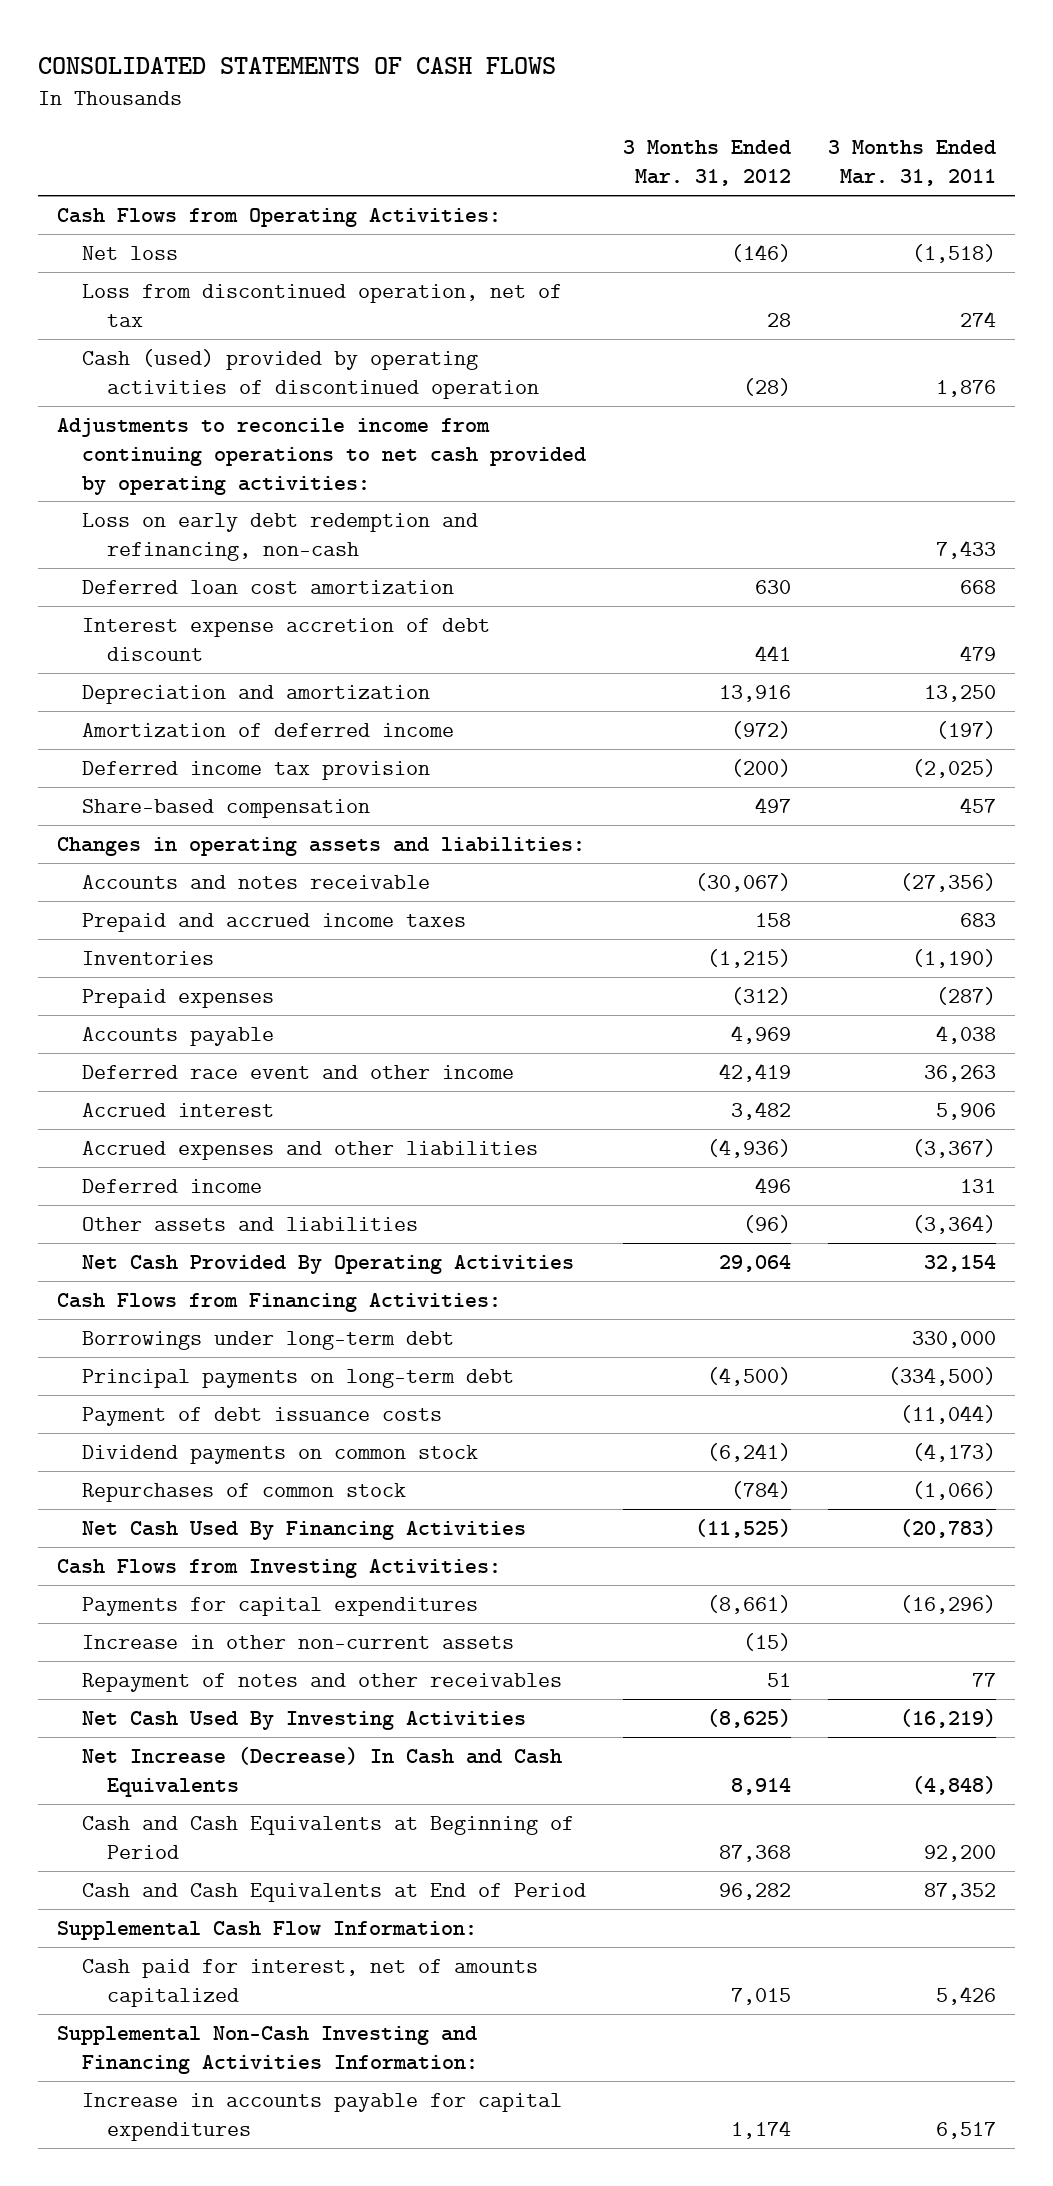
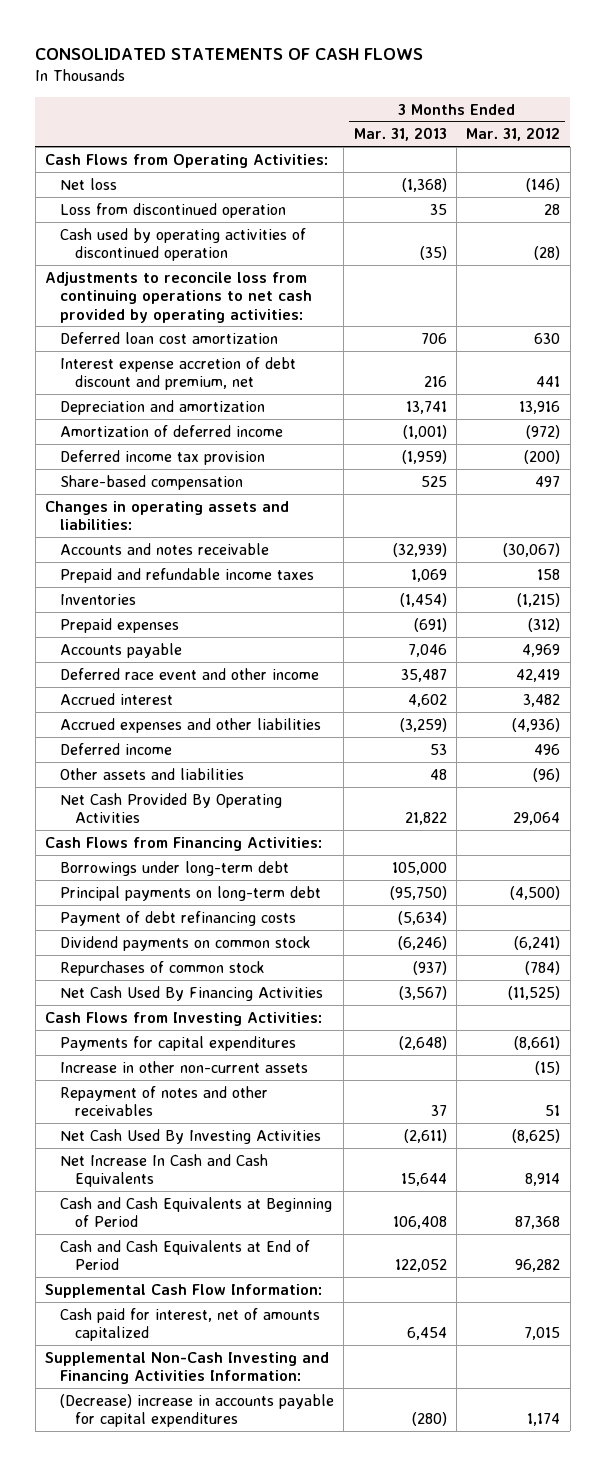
[828,140,997,187] 3 Months Ended Mar. 31, 2011 -> none
none -> [353,127,447,142] Mar. 31, 2013
[81,512,478,561] Loss on early debt redemption and refinancing, non-cash -> none
[81,283,562,327] Loss from discontinued operation, net of tax -> [60,202,287,218] Loss from discontinued operation
[81,348,539,399] Cash (used) provided by operating activities of discontinued operation -> [60,227,307,262] Cash used by operating activities of discontinued operation
[56,417,586,495] Adjustments to reconcile income from continuing operations to net cash provided by operating activities: -> [45,271,313,323] Adjustments to reconcile loss from continuing operations to net cash provided by operating activities:
[81,617,490,661] Interest expense accretion of debt discount -> [60,356,297,391] Interest expense accretion of debt discount and premium, net
[81,912,466,932] Prepaid and accrued income taxes -> [60,567,315,583] Prepaid and refundable income taxes
[81,1406,442,1426] Payment of debt issuance costs -> [60,910,297,926] Payment of debt refinancing costs
[81,1746,562,1797] Net Increase (Decrease) In Cash and Cash Equivalents -> [60,1153,269,1188] Net Increase In Cash and Cash Equivalents
[81,2092,562,2141] Increase in accounts payable for capital expenditures -> [60,1393,335,1428] (Decrease) increase in accounts payable for capital expenditures

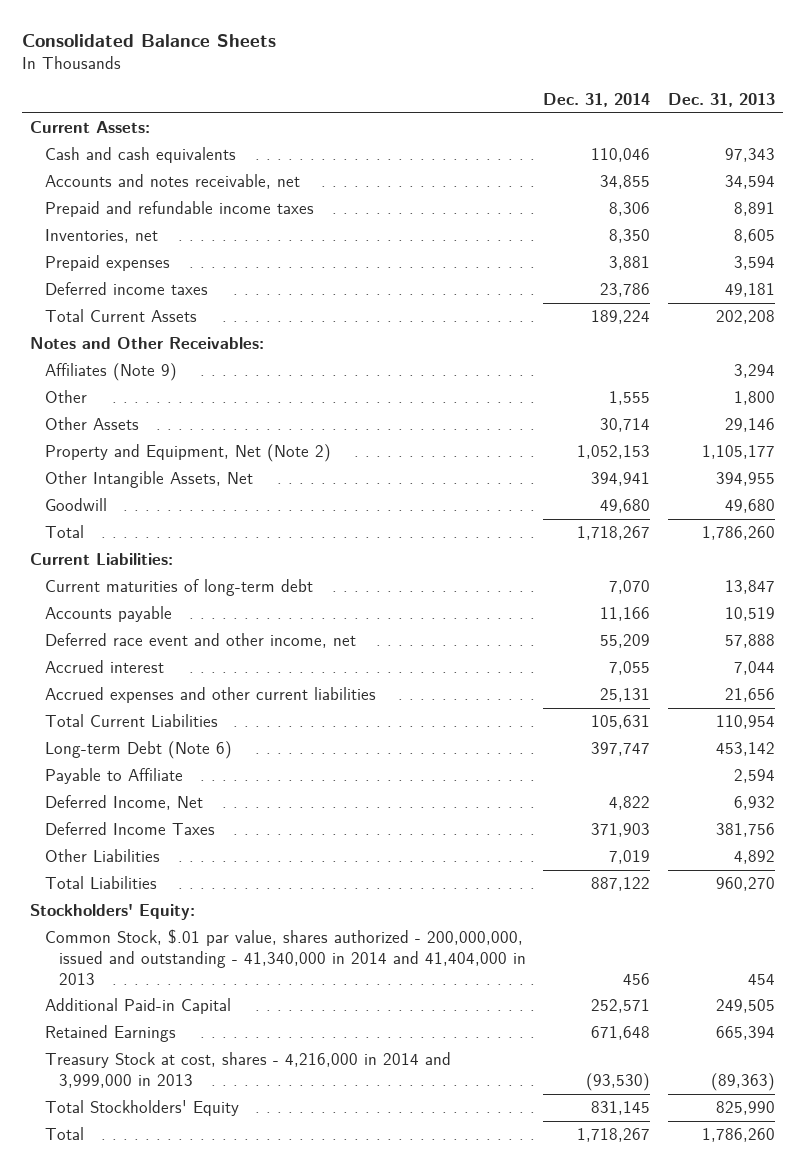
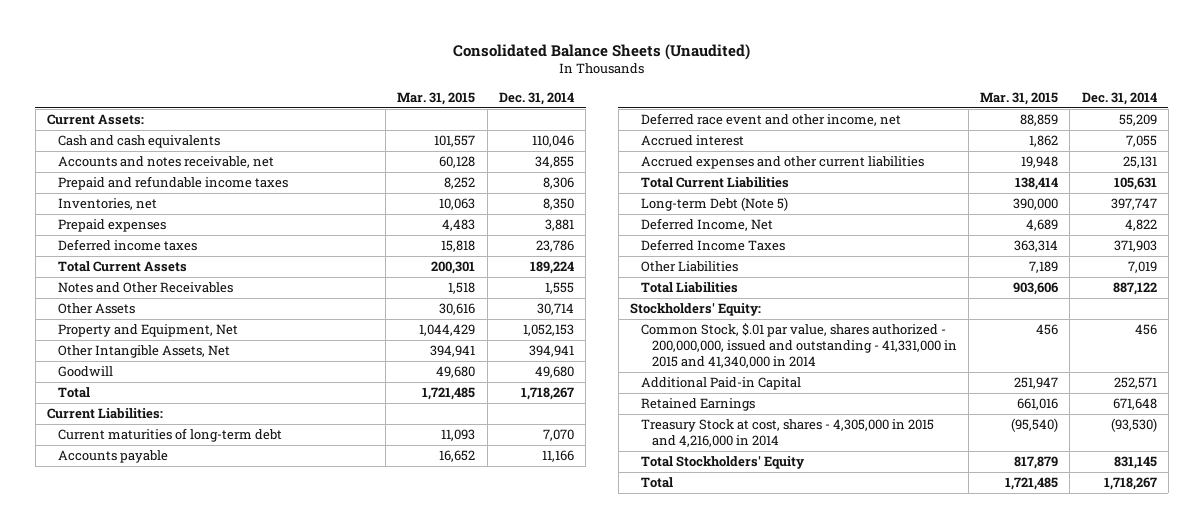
[21,34,276,48] Consolidated Balance Sheets -> [452,43,750,60] Consolidated Balance Sheets (Unaudited)
[667,92,775,107] Dec. 31, 2013 -> none
none -> [397,91,476,105] Mar. 31, 2015
[30,337,265,350] Notes and Other Receivables: -> none
[44,363,177,382] Affiliates (Note 9) -> none
[44,390,87,404] Other -> [58,282,234,294] Notes and Other Receivables
[44,444,331,463] Property and Equipment, Net (Note 2) -> [58,324,239,338] Property and Equipment, Net
[44,768,183,785] Payable to Affiliate -> none
[44,741,232,760] Long-term Debt (Note 6) -> [640,197,788,212] Long-term Debt (Note 5)
[44,929,527,985] Common Stock, $.01 par value, shares authorized - 200,000,000, issued and outstanding - 41,340,000 in 2014 and 41,404,000 in 2013 -> [640,323,957,369] Common Stock, $.01 par value, shares authorized - 200,000,000, issued and outstanding - 41,331,000 in 2015 and 41,340,000 in 2014
[44,1052,451,1088] Treasury Stock at cost, shares - 4,216,000 in 2014 and 3,999,000 in 2013 -> [640,419,934,448] Treasury Stock at cost, shares - 4,305,000 in 2015 and 4,216,000 in 2014

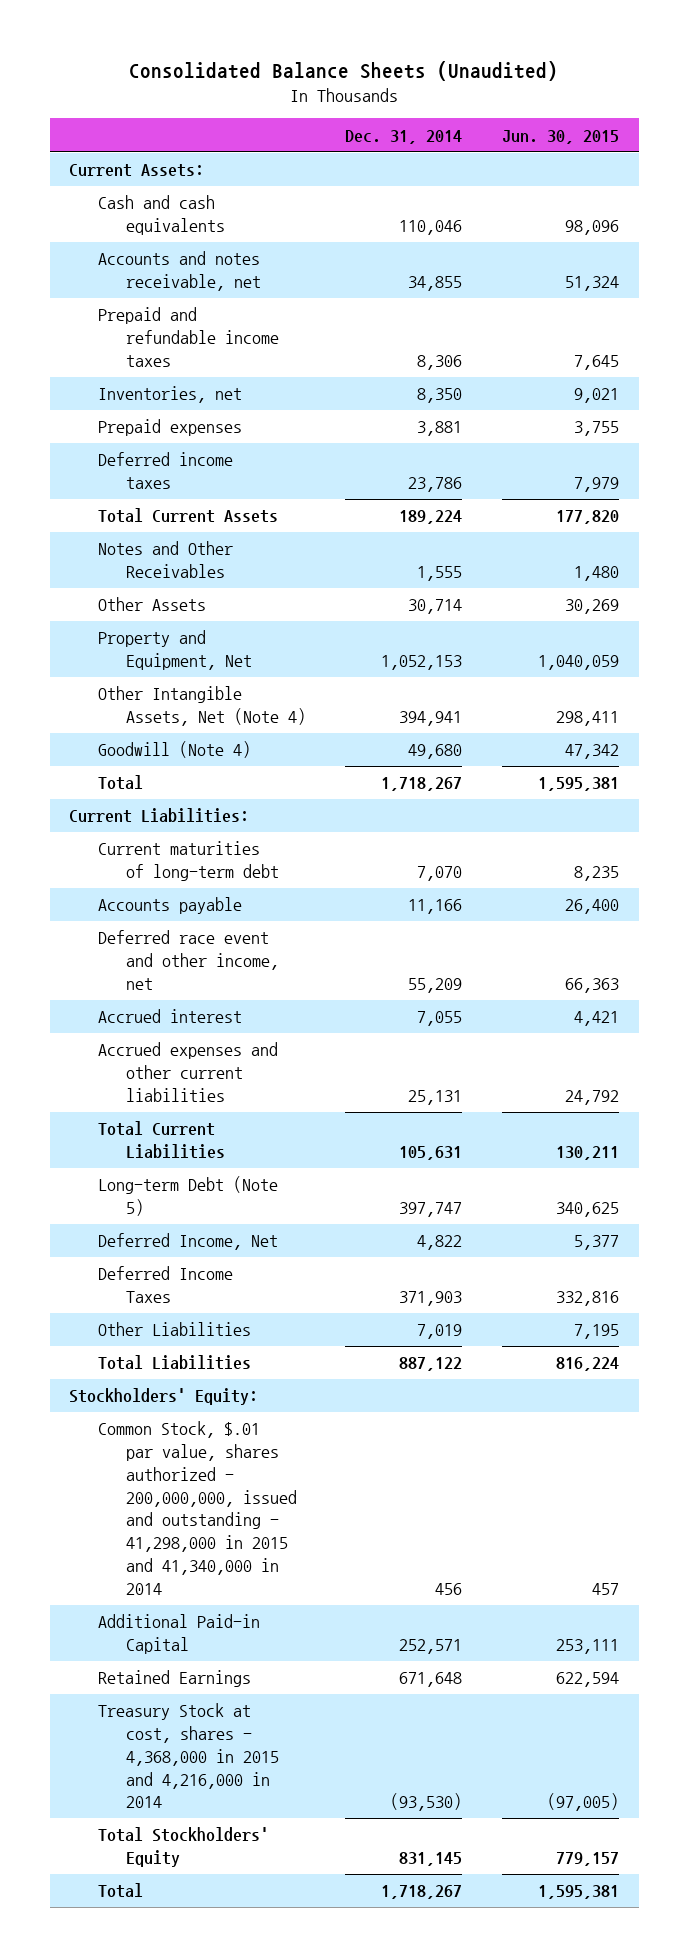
[397,91,476,105] Mar. 31, 2015 -> none
none -> [502,129,620,144] Jun. 30, 2015
[58,345,231,359] Other Intangible Assets, Net -> [97,686,306,727] Other Intangible Assets, Net (Note 4)
[58,366,114,378] Goodwill -> [97,741,251,759] Goodwill (Note 4)
[640,323,957,369] Common Stock, $.01 par value, shares authorized - 200,000,000, issued and outstanding - 41,331,000 in 2015 and 41,340,000 in 2014 -> [97,1421,297,1595] Common Stock, $.01 par value, shares authorized - 200,000,000, issued and outstanding - 41,298,000 in 2015 and 41,340,000 in 2014
[640,419,934,448] Treasury Stock at cost, shares - 4,305,000 in 2015 and 4,216,000 in 2014 -> [97,1703,279,1809] Treasury Stock at cost, shares - 4,368,000 in 2015 and 4,216,000 in 2014

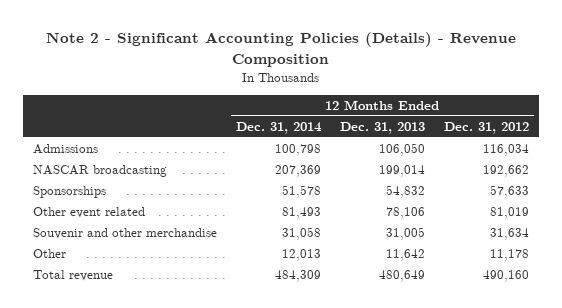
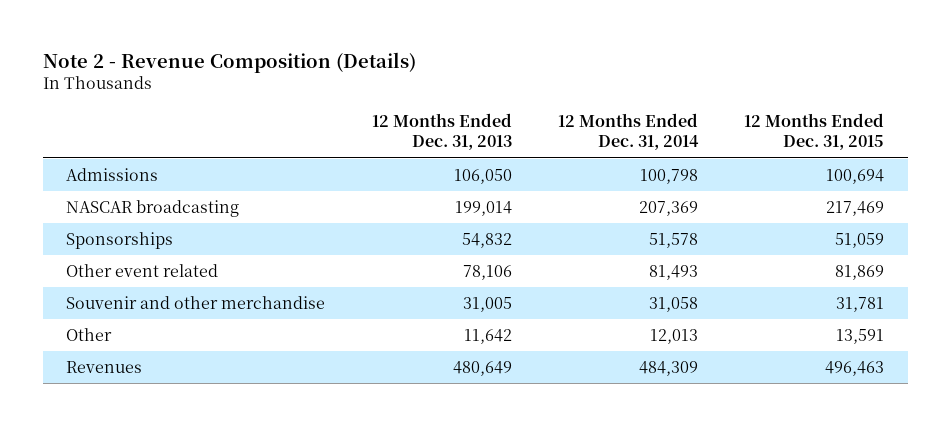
[45,32,516,67] Note 2 - Significant Accounting Policies (Details) - Revenue Composition -> [43,51,417,73] Note 2 - Revenue Composition (Details)
[444,121,530,134] Dec. 31, 2012 -> none
none -> [744,112,885,151] 12 Months Ended Dec. 31, 2015
[32,270,113,282] Total revenue -> [66,360,143,373] Revenues

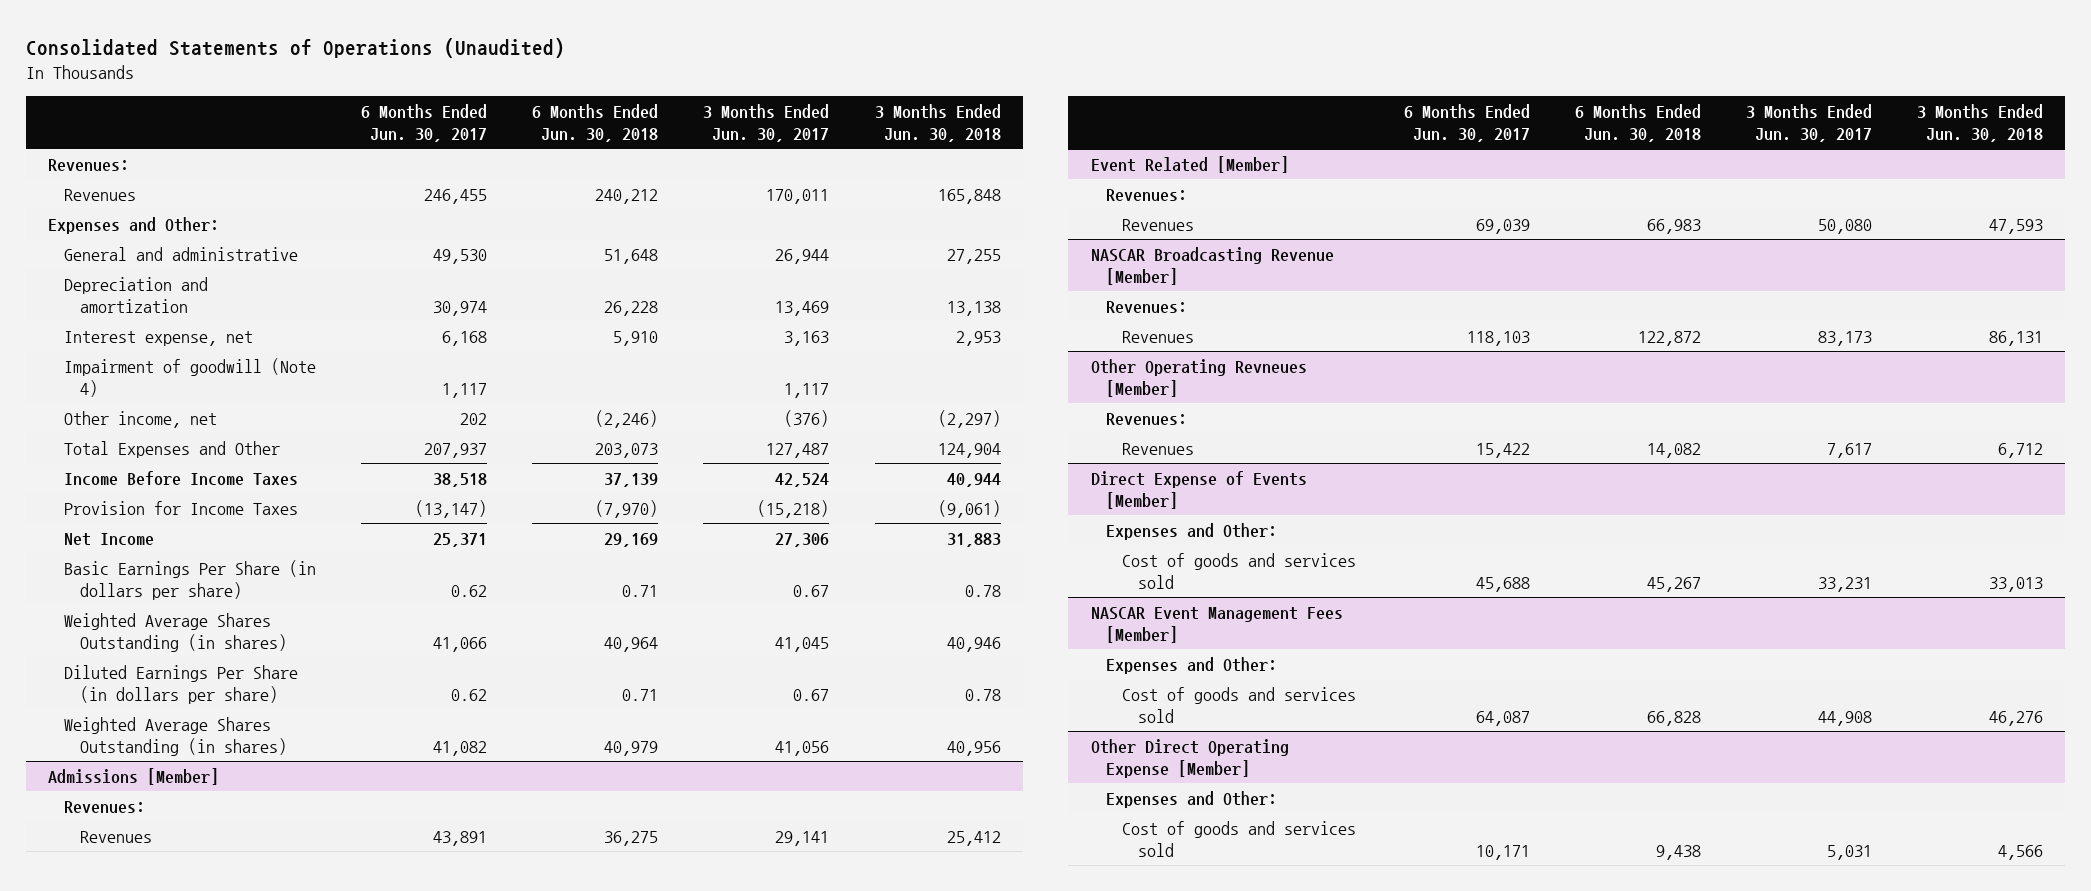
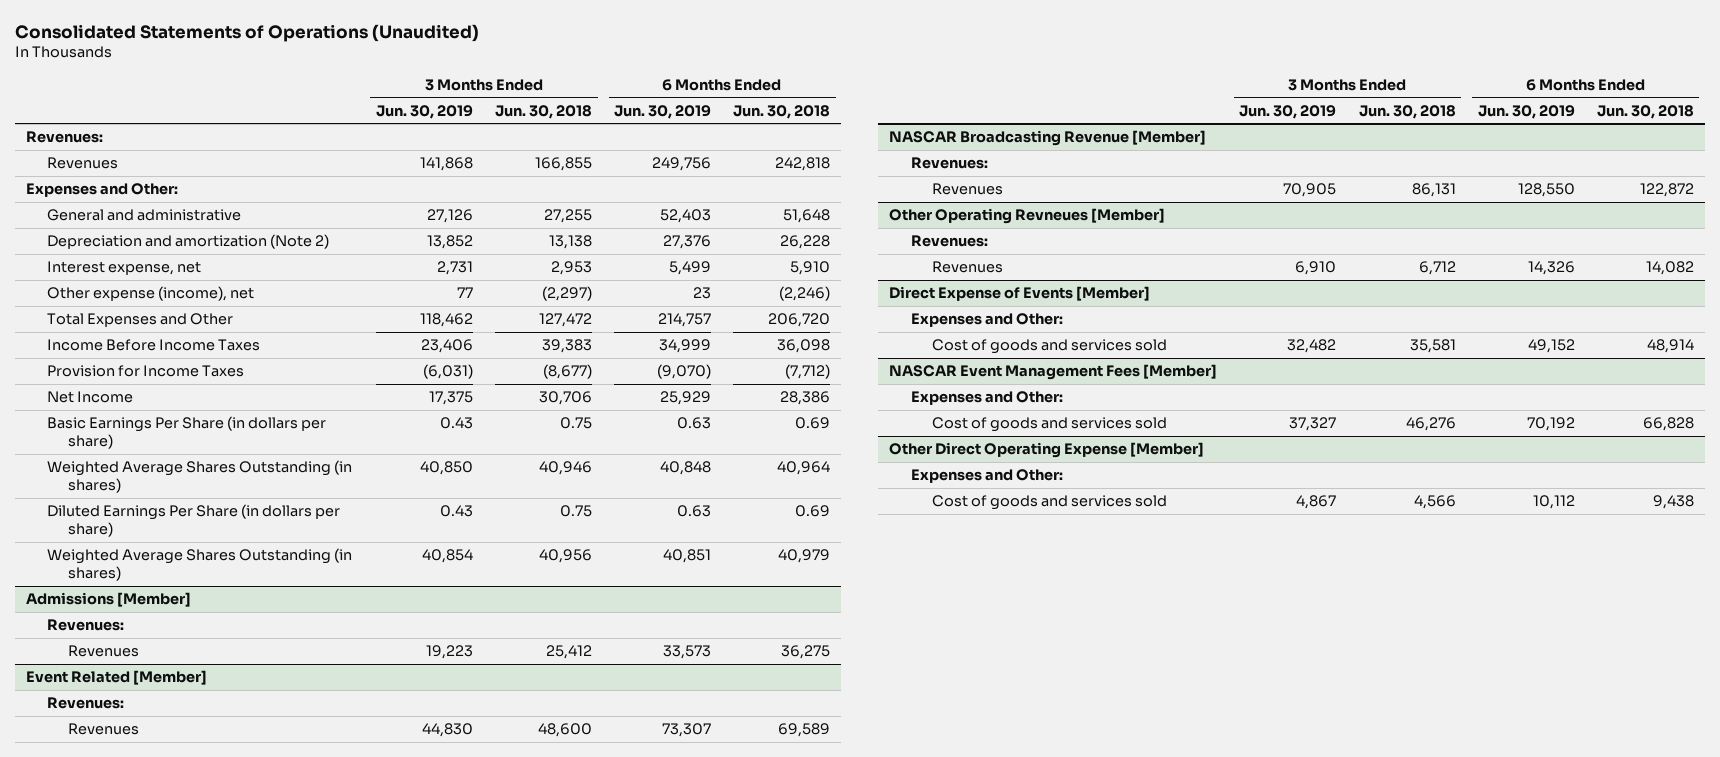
[361,103,488,142] 6 Months Ended Jun. 30, 2017 -> none
[703,103,830,142] 3 Months Ended Jun. 30, 2017 -> none
none -> [375,104,473,119] Jun. 30, 2019
none -> [614,104,712,119] Jun. 30, 2019
[595,188,659,204] 240,212 -> [775,157,831,172] 242,818
[937,188,1001,204] 165,848 -> [535,157,593,172] 166,855
[64,276,209,313] Depreciation and amortization -> [47,234,330,250] Depreciation and amortization (Note 2)
[64,357,317,397] Impairment of goodwill (Note 4) -> none
[64,410,218,428] Other income, net -> [47,286,255,302] Other expense (income), net
[595,442,659,458] 203,073 -> [768,313,831,328] 206,720
[937,442,1001,458] 124,904 -> [539,313,593,328] 127,472
[604,472,659,487] 37,139 -> [777,339,831,354] 36,098
[946,472,1001,487] 40,944 -> [542,339,593,354] 39,383
[595,499,659,518] (7,970) -> [785,364,831,380] (7,712)
[937,499,1001,518] (9,061) -> [543,364,593,380] (8,677)
[604,532,659,547] 29,169 -> [780,391,831,406] 28,386
[946,532,1001,547] 31,883 -> [539,391,593,406] 30,706
[622,584,659,597] 0.71 -> [795,417,831,430] 0.69
[964,584,1001,597] 0.78 -> [560,417,593,430] 0.75
[622,688,659,701] 0.71 -> [795,505,831,518] 0.69
[964,688,1001,701] 0.78 -> [560,505,593,518] 0.75
[1646,218,1701,234] 66,983 -> [778,723,831,738] 69,589
[1988,218,2043,234] 47,593 -> [538,723,593,738] 48,600
[1646,576,1701,592] 45,267 -> [1646,339,1694,354] 48,914
[1988,576,2043,592] 33,013 -> [1409,339,1456,354] 35,581

